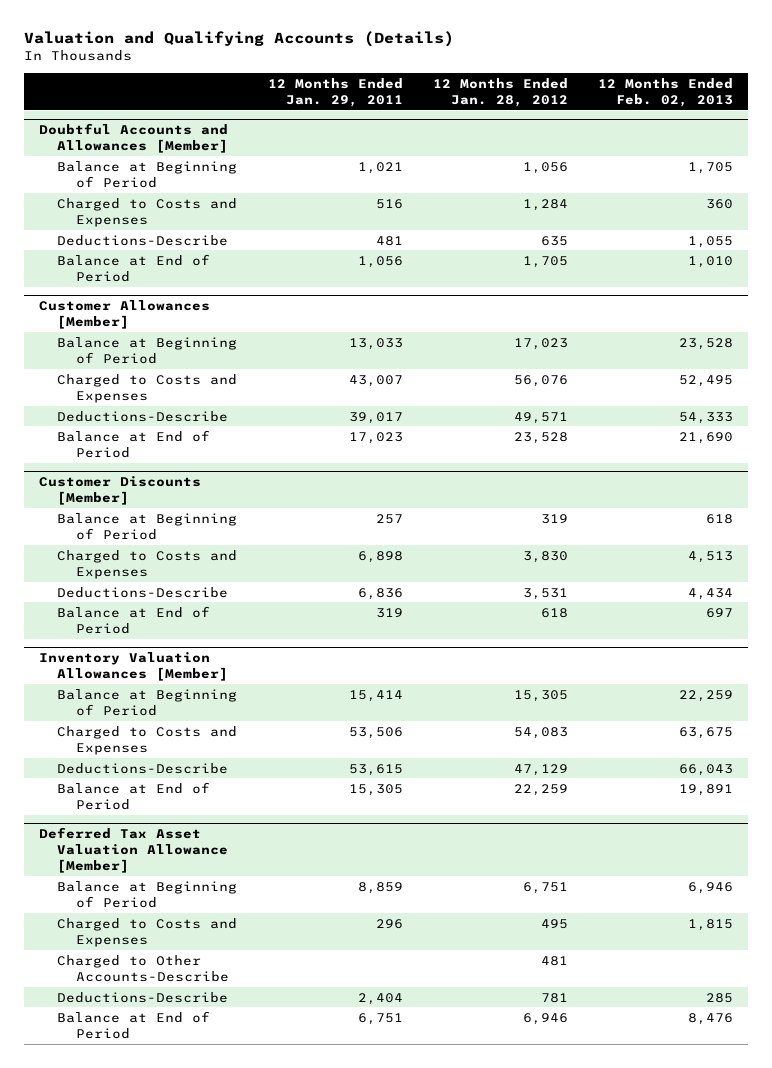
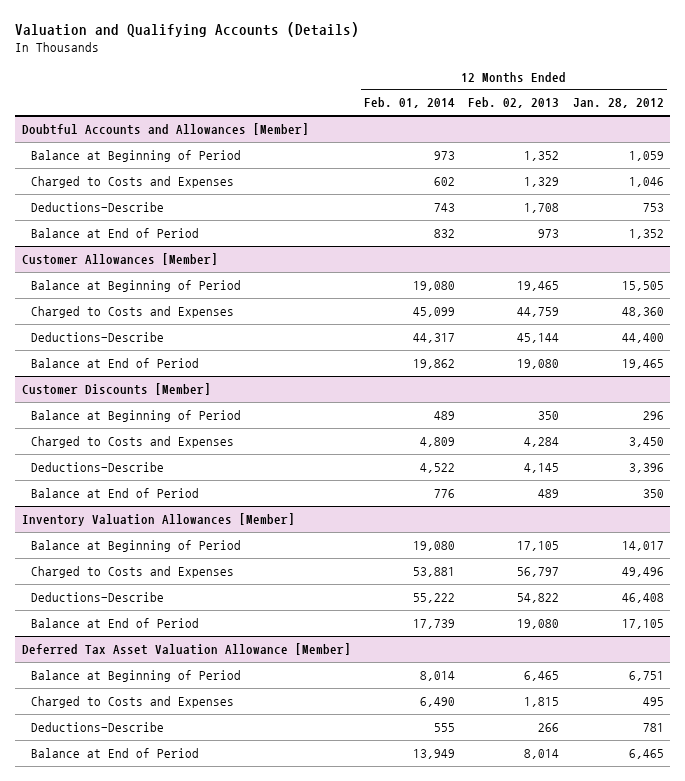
[267,77,403,107] 12 Months Ended Jan. 29, 2011 -> none
none -> [363,97,455,109] Feb. 01, 2014
[522,161,568,174] 1,056 -> [628,150,664,161] 1,059
[688,161,734,174] 1,705 -> [524,150,560,161] 1,352
[522,198,568,211] 1,284 -> [628,176,664,187] 1,046
[706,198,734,209] 360 -> [524,176,560,187] 1,329
[540,235,568,246] 635 -> [642,202,664,212] 753
[688,235,734,248] 1,055 -> [524,202,560,213] 1,708
[522,255,568,268] 1,705 -> [628,228,664,239] 1,352
[688,255,734,268] 1,010 -> [538,228,560,238] 973
[513,337,568,350] 17,023 -> [621,280,664,291] 15,505
[679,337,734,350] 23,528 -> [517,280,560,291] 19,465
[513,374,568,387] 56,076 -> [621,306,664,317] 48,360
[679,374,734,387] 52,495 -> [517,306,560,317] 44,759
[513,411,568,424] 49,571 -> [621,332,664,343] 44,400
[679,411,734,424] 54,333 -> [517,332,560,343] 45,144
[513,431,568,444] 23,528 -> [621,358,664,369] 19,465
[679,431,734,444] 21,690 -> [517,358,560,369] 19,080
[540,513,568,524] 319 -> [642,410,664,420] 296
[706,513,734,524] 618 -> [538,410,560,420] 350
[522,550,568,563] 3,830 -> [628,436,664,447] 3,450
[688,550,734,563] 4,513 -> [524,436,560,447] 4,284
[522,587,568,600] 3,531 -> [628,462,664,473] 3,396
[688,587,734,600] 4,434 -> [524,462,560,473] 4,145
[540,607,568,618] 618 -> [642,488,664,498] 350
[706,607,734,618] 697 -> [538,488,560,498] 489
[513,689,568,702] 15,305 -> [621,540,664,551] 14,017
[679,689,734,702] 22,259 -> [517,540,560,551] 17,105
[513,726,568,739] 54,083 -> [621,566,664,577] 49,496
[679,726,734,739] 63,675 -> [517,566,560,577] 56,797
[513,763,568,776] 47,129 -> [621,592,664,603] 46,408
[679,763,734,776] 66,043 -> [517,592,560,603] 54,822
[513,783,568,796] 22,259 -> [621,618,664,629] 17,105
[679,783,734,796] 19,891 -> [517,618,560,629] 19,080
[688,881,734,894] 6,946 -> [524,670,560,681] 6,465
[57,954,230,982] Charged to Other Accounts-Describe -> none
[706,992,734,1003] 285 -> [538,722,560,732] 266
[522,1012,568,1025] 6,946 -> [628,748,664,759] 6,465
[688,1012,734,1025] 8,476 -> [524,748,560,759] 8,014

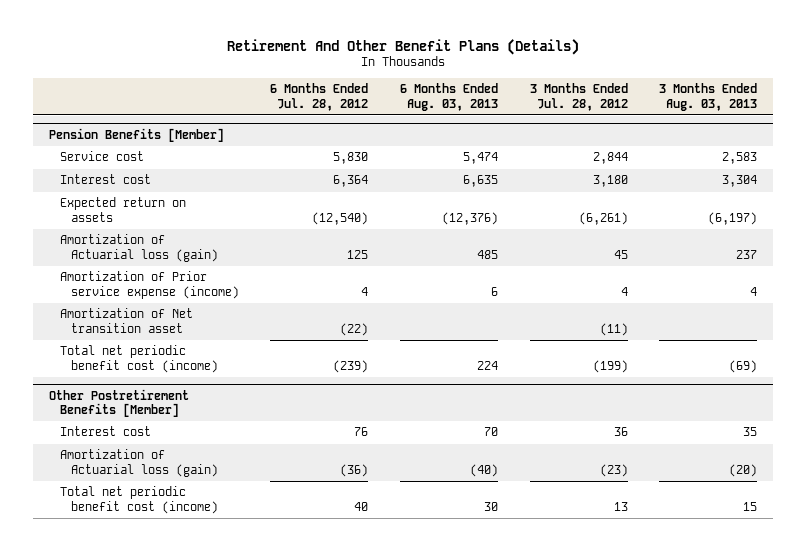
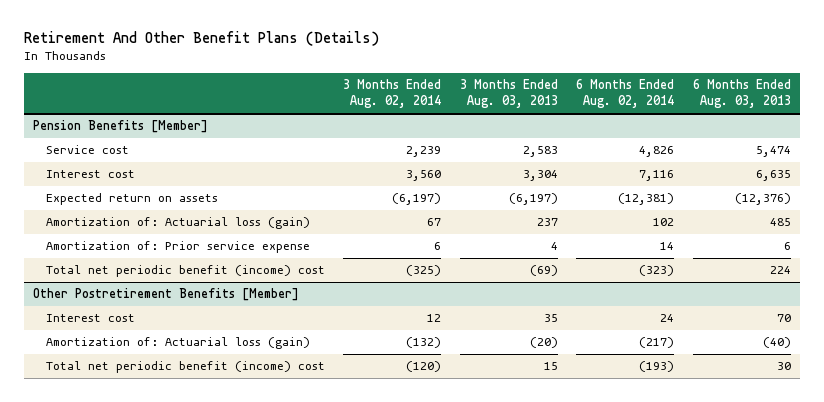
[270,83,369,111] 6 Months Ended Jul. 28, 2012 -> none
[529,83,628,111] 3 Months Ended Jul. 28, 2012 -> none
none -> [343,79,442,109] 3 Months Ended Aug. 02, 2014
none -> [576,79,675,109] 6 Months Ended Aug. 02, 2014
[59,308,193,333] Amortization of Net transition asset -> none
[59,234,218,262] Amortization of Actuarial loss (gain) -> [45,217,310,230] Amortization of: Actuarial loss (gain)
[59,271,239,299] Amortization of Prior service expense (income) -> [45,241,310,254] Amortization of: Prior service expense
[59,345,218,373] Total net periodic benefit cost (income) -> [45,265,325,278] Total net periodic benefit (income) cost
[59,449,218,477] Amortization of Actuarial loss (gain) -> [45,337,310,350] Amortization of: Actuarial loss (gain)
[59,486,218,514] Total net periodic benefit cost (income) -> [45,361,325,374] Total net periodic benefit (income) cost

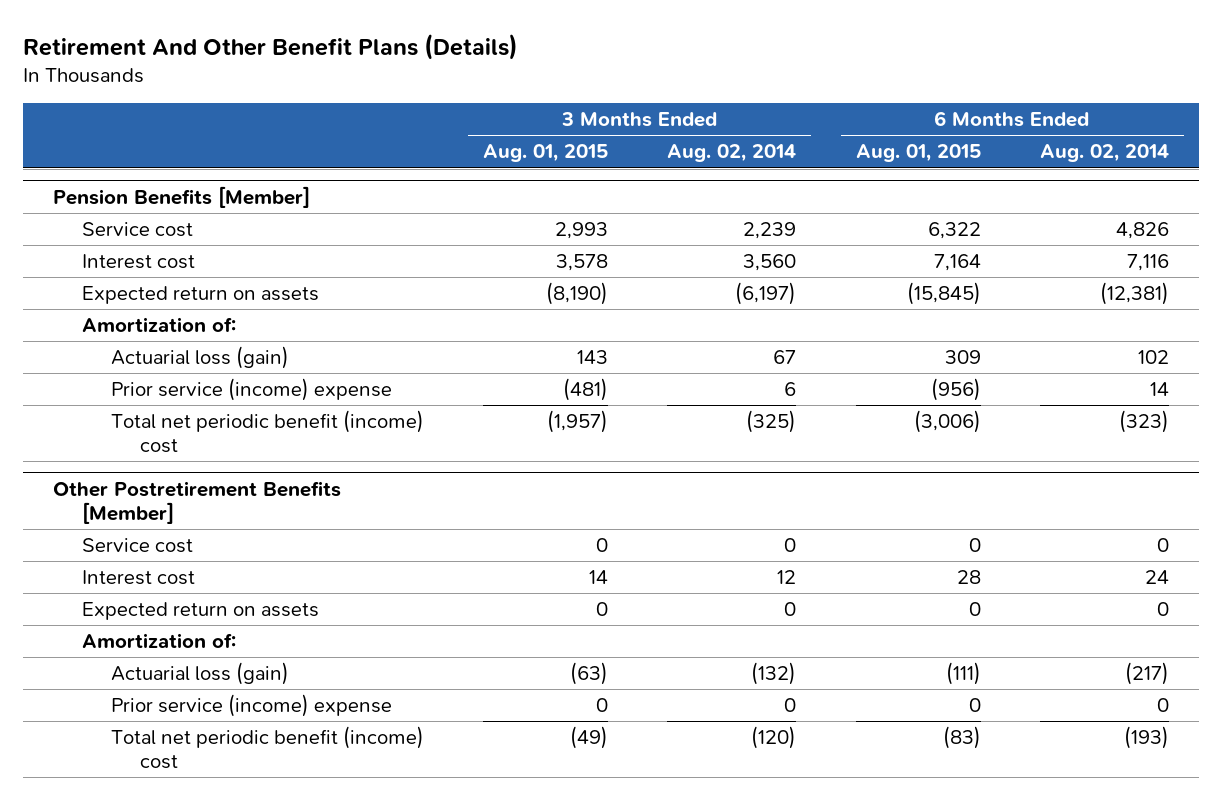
[459,79,558,109] 3 Months Ended Aug. 03, 2013 -> none
[692,79,791,109] 6 Months Ended Aug. 03, 2013 -> none
none -> [482,144,608,163] Aug. 01, 2015
none -> [855,144,981,163] Aug. 01, 2015
none -> [81,317,236,333] Amortization of:
[45,217,310,230] Amortization of: Actuarial loss (gain) -> [110,346,289,370] Actuarial loss (gain)
[45,241,310,254] Amortization of: Prior service expense -> [110,378,392,402] Prior service (income) expense
none -> [81,538,193,554] Service cost
none -> [81,602,319,621] Expected return on assets
none -> [81,633,236,649] Amortization of:
[45,337,310,350] Amortization of: Actuarial loss (gain) -> [110,662,289,686] Actuarial loss (gain)
none -> [110,694,392,718] Prior service (income) expense

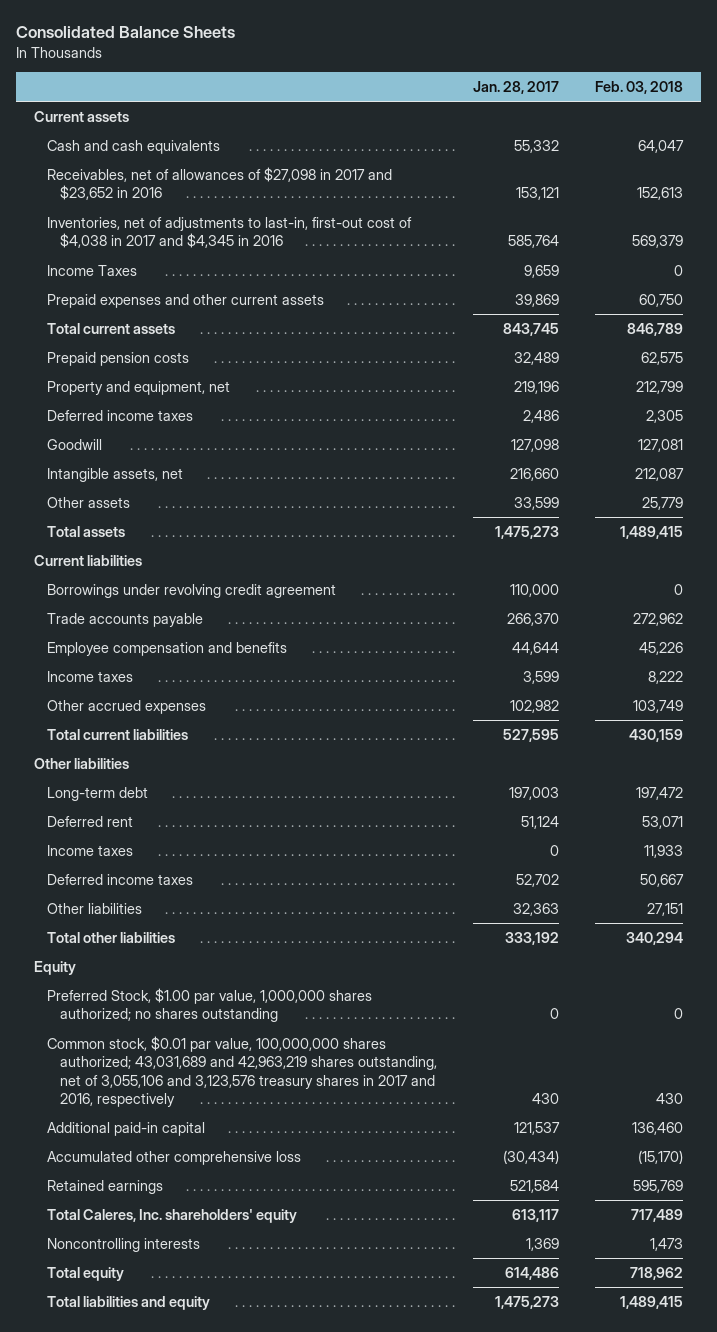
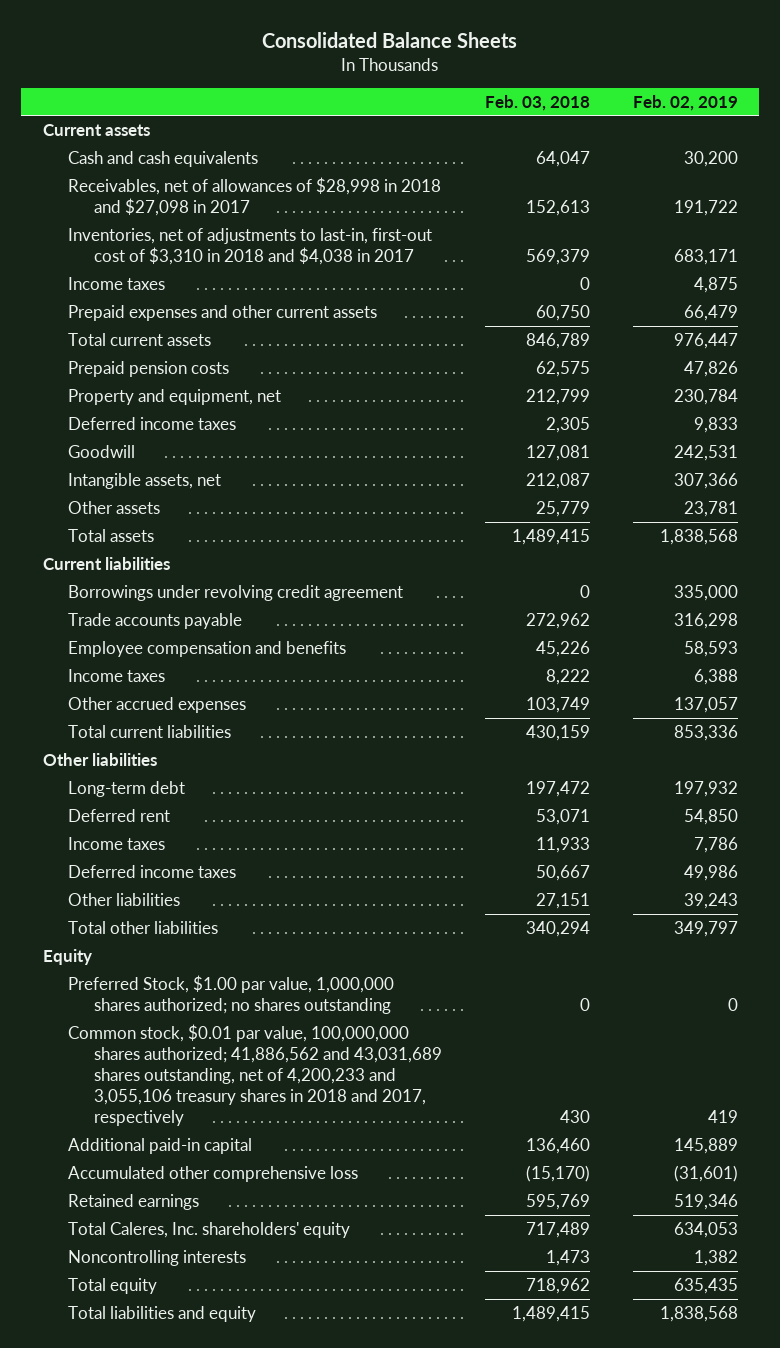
[472,81,559,95] Jan. 28, 2017 -> none
none -> [632,94,738,111] Feb. 02, 2019
[46,166,392,201] Receivables, net of allowances of $27,098 in 2017 and $23,652 in 2016 -> [68,177,442,217] Receivables, net of allowances of $28,998 in 2018 and $27,098 in 2017
[46,216,412,249] Inventories, net of adjustments to last-in, first-out cost of $4,038 in 2017 and $4,345 in 2016 -> [68,228,433,266] Inventories, net of adjustments to last-in, first-out cost of $3,310 in 2018 and $4,038 in 2017
[46,264,137,276] Income Taxes -> [68,277,166,291] Income taxes
[46,1035,437,1107] Common stock, $0.01 par value, 100,000,000 shares authorized; 43,031,689 and 42,963,219 shares outstanding, net of 3,055,106 and 3,123,576 treasury shares in 2017 and 2016, respectively -> [68,1024,443,1127] Common stock, $0.01 par value, 100,000,000 shares authorized; 41,886,562 and 43,031,689 shares outstanding, net of 4,200,233 and 3,055,106 treasury shares in 2018 and 2017, respectively

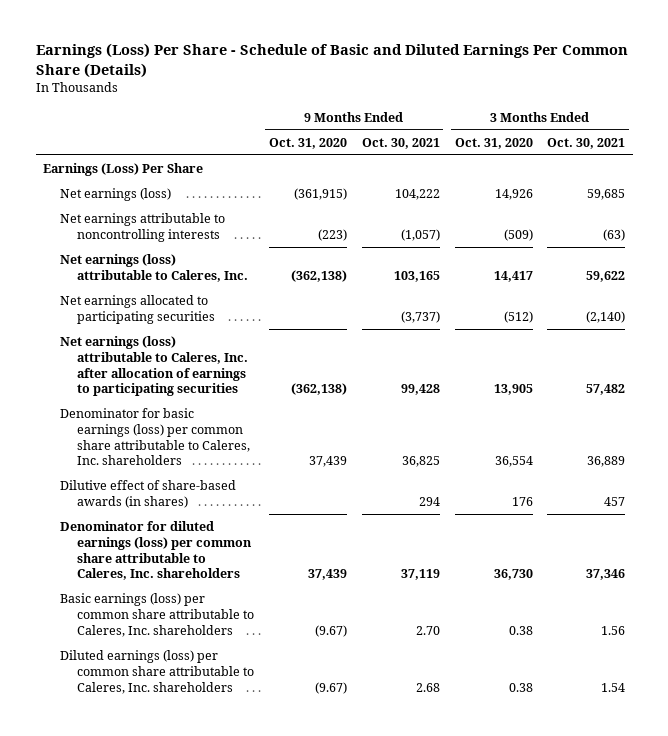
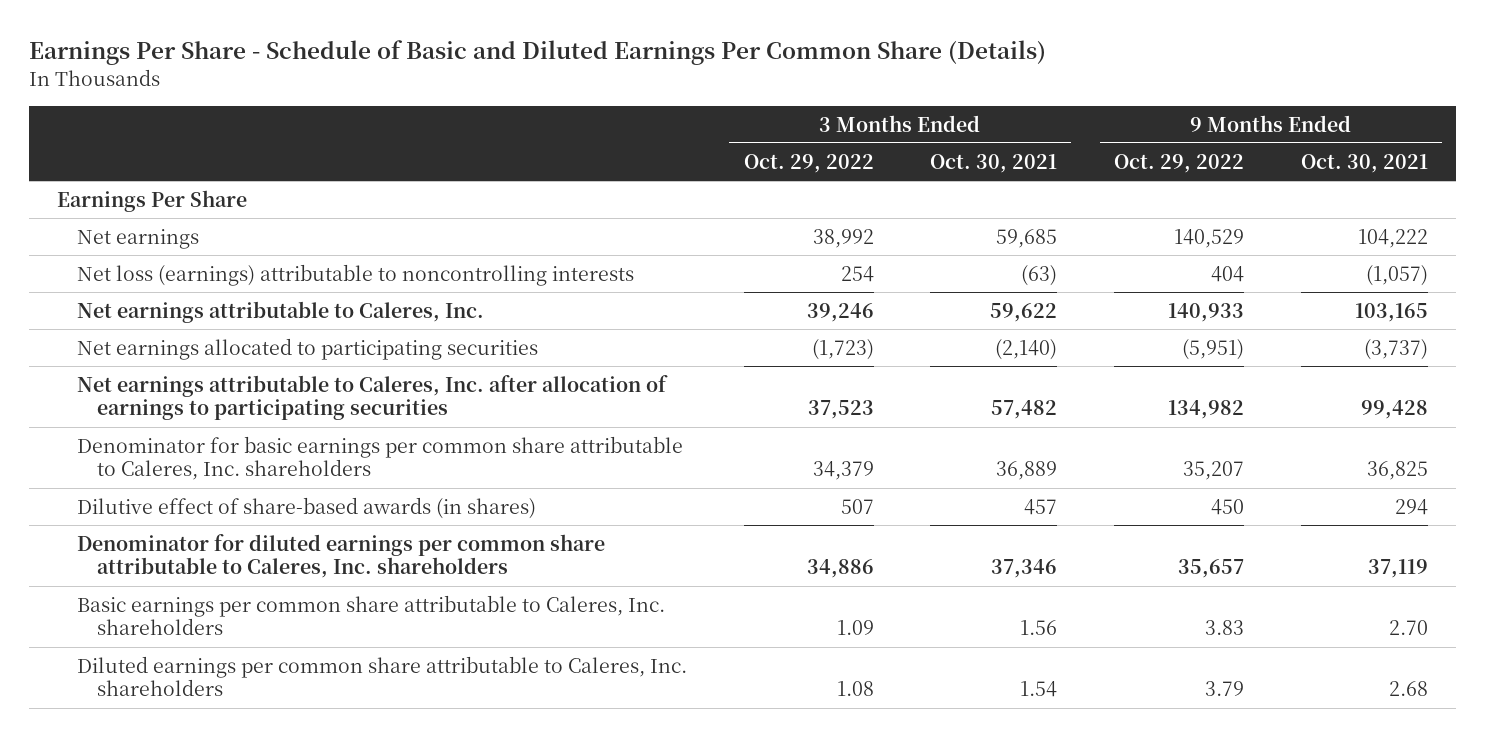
[35,43,628,78] Earnings (Loss) Per Share - Schedule of Basic and Diluted Earnings Per Common Share (Details) -> [28,40,1046,66] Earnings Per Share - Schedule of Basic and Diluted Earnings Per Common Share (Details)
[268,137,347,149] Oct. 31, 2020 -> none
[454,137,533,149] Oct. 31, 2020 -> none
none -> [743,153,874,173] Oct. 29, 2022
none -> [1113,153,1244,173] Oct. 29, 2022
[43,163,204,177] Earnings (Loss) Per Share -> [57,189,248,212] Earnings Per Share
[59,188,171,202] Net earnings (loss) -> [77,228,200,249] Net earnings
[59,213,225,242] Net earnings attributable to noncontrolling interests -> [77,263,635,286] Net loss (earnings) attributable to noncontrolling interests
[59,254,248,282] Net earnings (loss) attributable to Caleres, Inc. -> [77,300,485,323] Net earnings attributable to Caleres, Inc.
[59,336,248,397] Net earnings (loss) attributable to Caleres, Inc. after allocation of earnings to participating securities -> [77,374,669,421] Net earnings attributable to Caleres, Inc. after allocation of earnings to participating securities
[59,408,250,466] Denominator for basic earnings (loss) per common share attributable to Caleres, Inc. shareholders -> [77,435,684,481] Denominator for basic earnings per common share attributable to Caleres, Inc. shareholders
[59,521,252,581] Denominator for diluted earnings (loss) per common share attributable to Caleres, Inc. shareholders -> [77,533,606,579] Denominator for diluted earnings per common share attributable to Caleres, Inc. shareholders
[59,593,254,637] Basic earnings (loss) per common share attributable to Caleres, Inc. shareholders -> [77,594,666,636] Basic earnings per common share attributable to Caleres, Inc. shareholders
[59,650,254,694] Diluted earnings (loss) per common share attributable to Caleres, Inc. shareholders -> [77,655,688,697] Diluted earnings per common share attributable to Caleres, Inc. shareholders

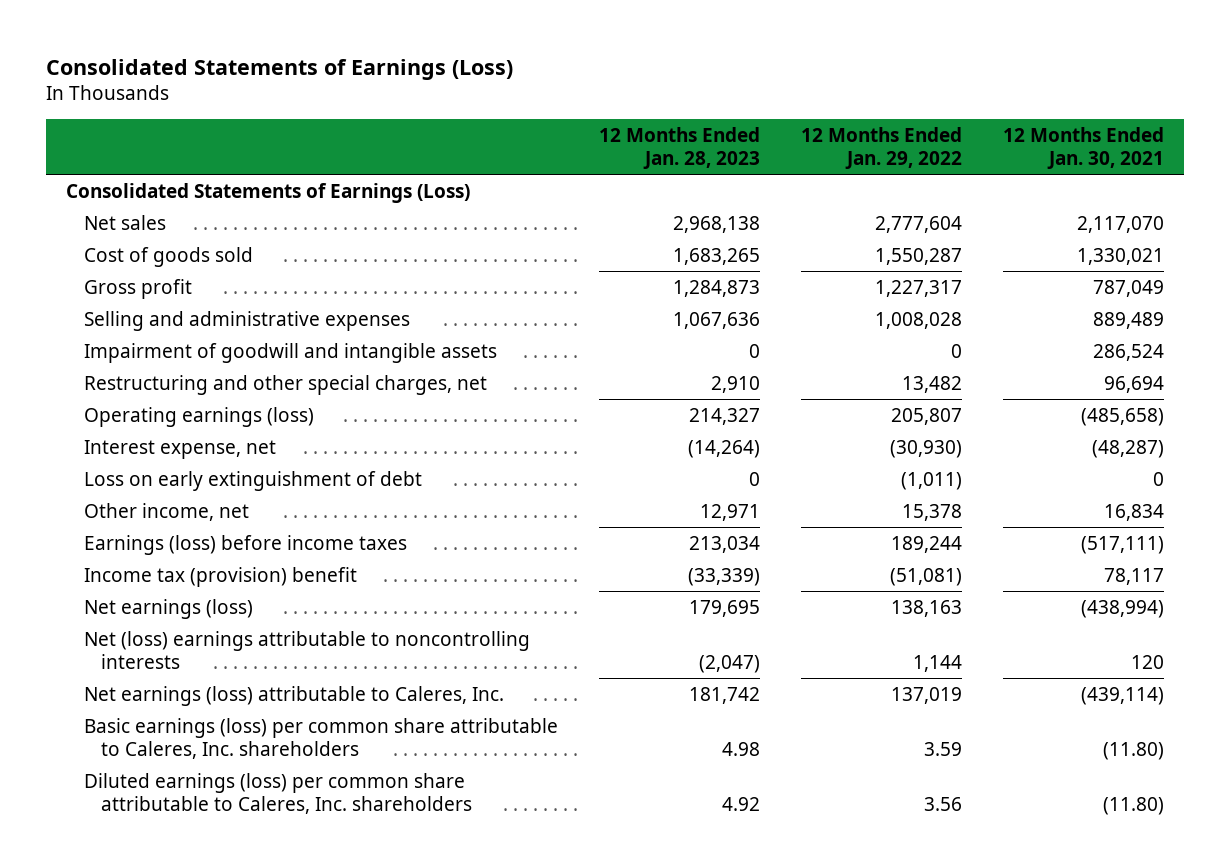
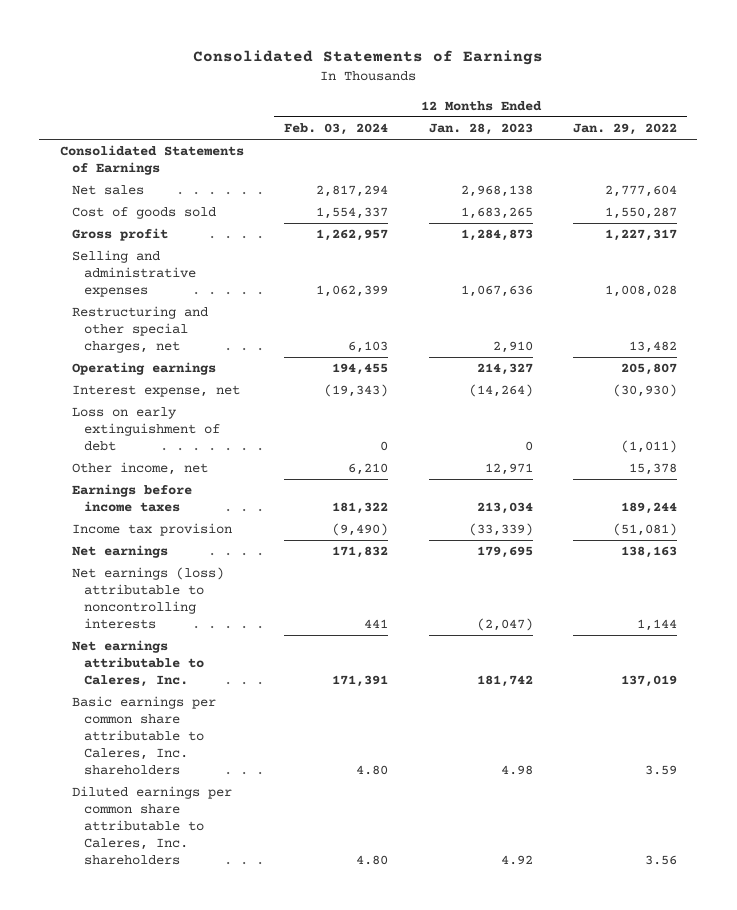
[45,58,513,80] Consolidated Statements of Earnings (Loss) -> [193,50,544,66] Consolidated Statements of Earnings
[1002,126,1164,170] 12 Months Ended Jan. 30, 2021 -> none
none -> [284,123,389,136] Feb. 03, 2024
[66,182,471,203] Consolidated Statements of Earnings (Loss) -> [59,145,244,176] Consolidated Statements of Earnings
[83,342,497,363] Impairment of goodwill and intangible assets -> none
[83,406,314,427] Operating earnings (loss) -> [71,362,216,376] Operating earnings
[83,534,407,555] Earnings (loss) before income taxes -> [71,484,192,513] Earnings before income taxes
[83,566,357,587] Income tax (provision) benefit -> [71,523,232,537] Income tax provision
[83,598,253,619] Net earnings (loss) -> [71,545,168,559] Net earnings
[83,630,530,669] Net (loss) earnings attributable to noncontrolling interests -> [71,567,224,629] Net earnings (loss) attributable to noncontrolling interests
[83,685,504,706] Net earnings (loss) attributable to Caleres, Inc. -> [71,640,205,688] Net earnings attributable to Caleres, Inc.
[83,717,558,759] Basic earnings (loss) per common share attributable to Caleres, Inc. shareholders -> [71,696,216,775] Basic earnings per common share attributable to Caleres, Inc. shareholders
[83,772,473,814] Diluted earnings (loss) per common share attributable to Caleres, Inc. shareholders -> [71,786,232,865] Diluted earnings per common share attributable to Caleres, Inc. shareholders

